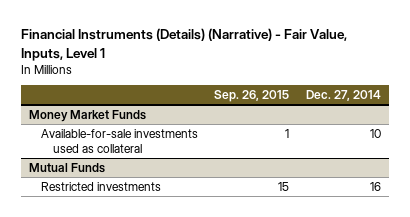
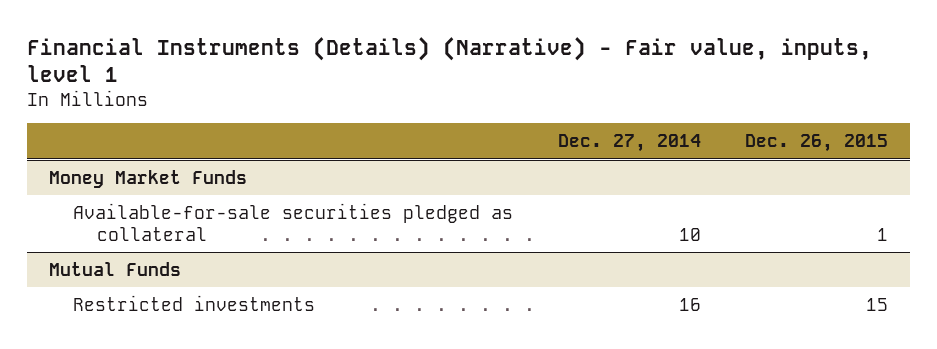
[20,28,347,61] Financial Instruments (Details) (Narrative) - Fair Value, Inputs, Level 1 -> [27,36,873,82] Financial Instruments (Details) (Narrative) - Fair value, inputs, level 1
[214,90,290,103] Sep. 26, 2015 -> none
none -> [744,134,888,153] Dec. 26, 2015
[40,128,198,153] Available-for-sale investments used as collateral -> [73,202,514,241] Available-for-sale securities pledged as collateral

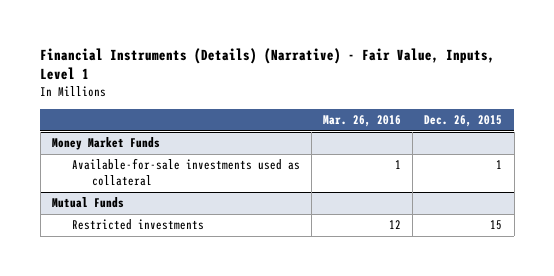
[27,36,873,82] Financial Instruments (Details) (Narrative) - Fair value, inputs, level 1 -> [40,47,496,81] Financial Instruments (Details) (Narrative) - Fair Value, Inputs, Level 1
[557,134,701,153] Dec. 27, 2014 -> none
none -> [323,114,402,127] Mar. 26, 2016
[73,202,514,241] Available-for-sale securities pledged as collateral -> [71,158,300,186] Available-for-sale investments used as collateral

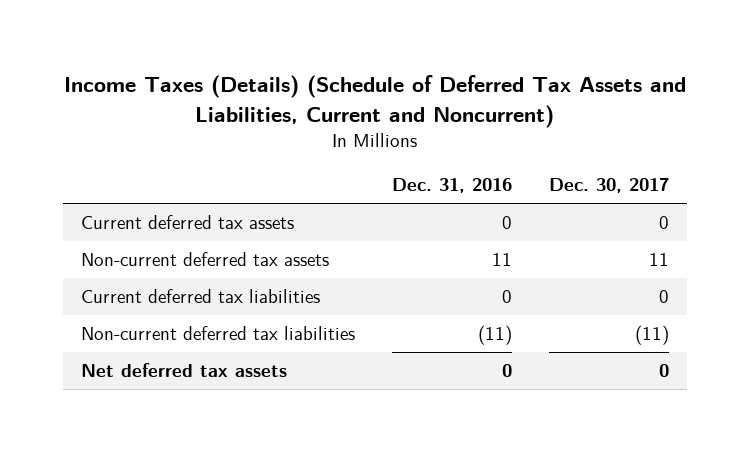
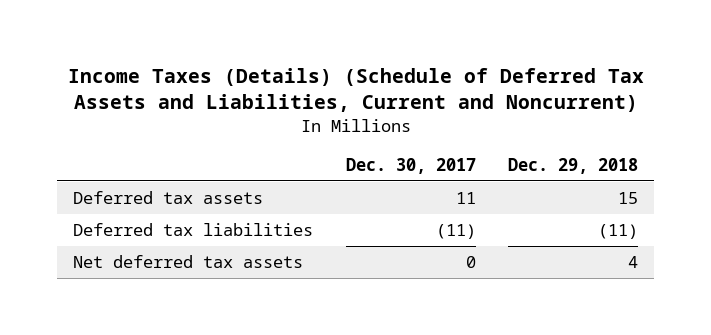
[391,178,512,194] Dec. 31, 2016 -> none
none -> [508,158,639,175] Dec. 29, 2018
[81,215,295,230] Current deferred tax assets -> none
[81,289,321,304] Current deferred tax liabilities -> none
[81,252,330,267] Non-current deferred tax assets -> [73,190,264,204] Deferred tax assets
[81,326,356,341] Non-current deferred tax liabilities -> [73,222,314,236] Deferred tax liabilities

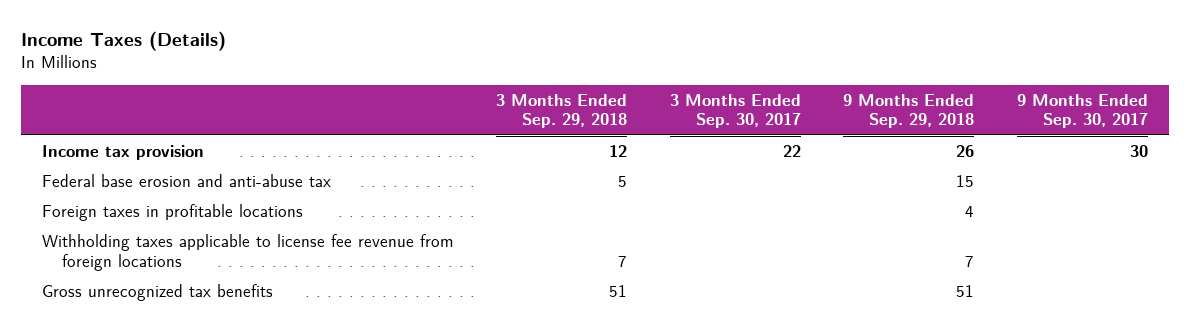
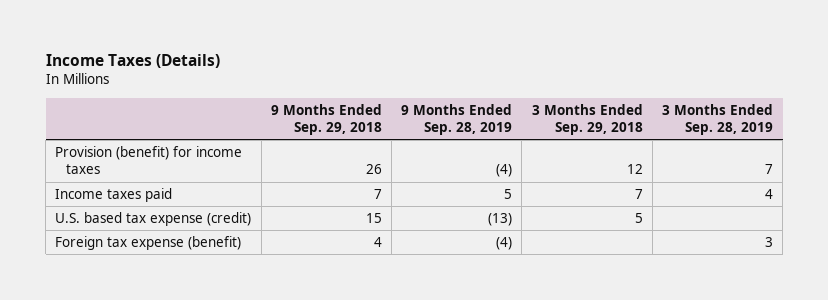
[669,93,801,129] 3 Months Ended Sep. 30, 2017 -> none
[1016,93,1148,129] 9 Months Ended Sep. 30, 2017 -> none
none -> [401,103,513,136] 9 Months Ended Sep. 28, 2019
none -> [662,103,774,136] 3 Months Ended Sep. 28, 2019
[42,233,455,271] Withholding taxes applicable to license fee revenue from foreign locations -> none
[42,283,274,301] Gross unrecognized tax benefits -> none
[42,144,205,160] Income tax provision -> [55,145,243,175] Provision (benefit) for income taxes
none -> [55,187,173,202] Income taxes paid
[42,173,332,187] Federal base erosion and anti-abuse tax -> [55,211,252,226] U.S. based tax expense (credit)
[42,203,304,221] Foreign taxes in profitable locations -> [55,235,242,250] Foreign tax expense (benefit)

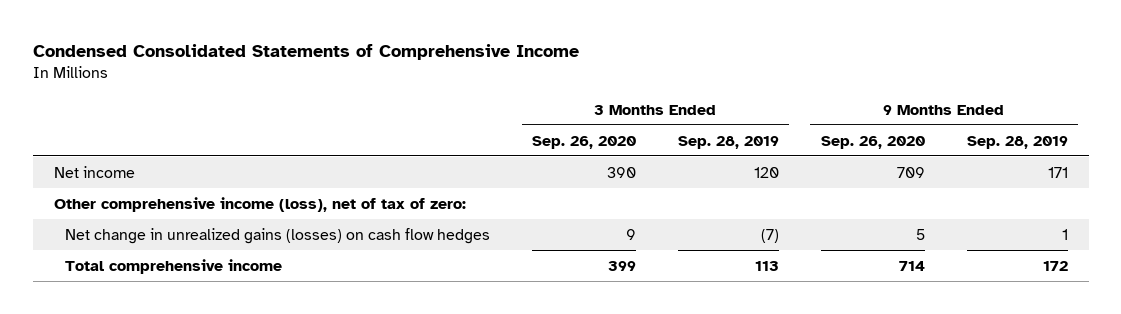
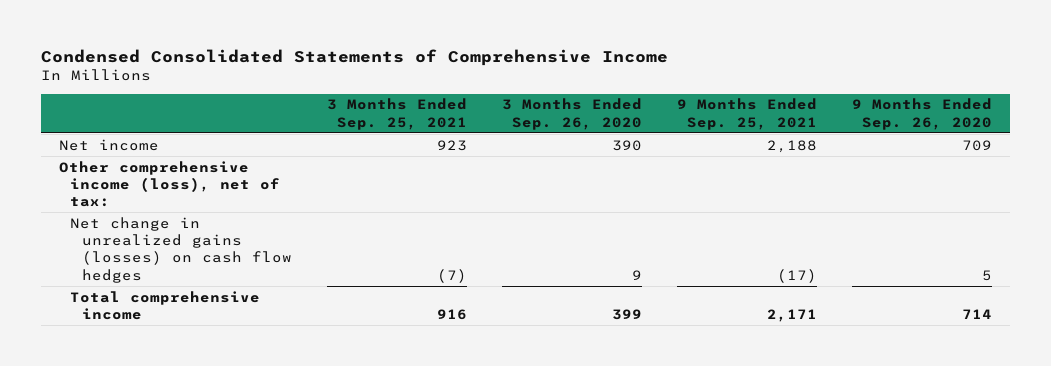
[677,135,779,149] Sep. 28, 2019 -> none
[966,135,1068,149] Sep. 28, 2019 -> none
none -> [327,98,468,130] 3 Months Ended Sep. 25, 2021
none -> [677,98,818,130] 9 Months Ended Sep. 25, 2021
[53,196,466,212] Other comprehensive income (loss), net of tax of zero: -> [58,160,281,208] Other comprehensive income (loss), net of tax:

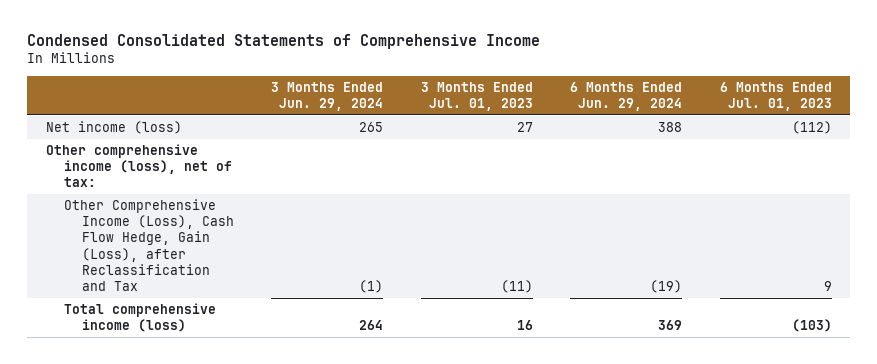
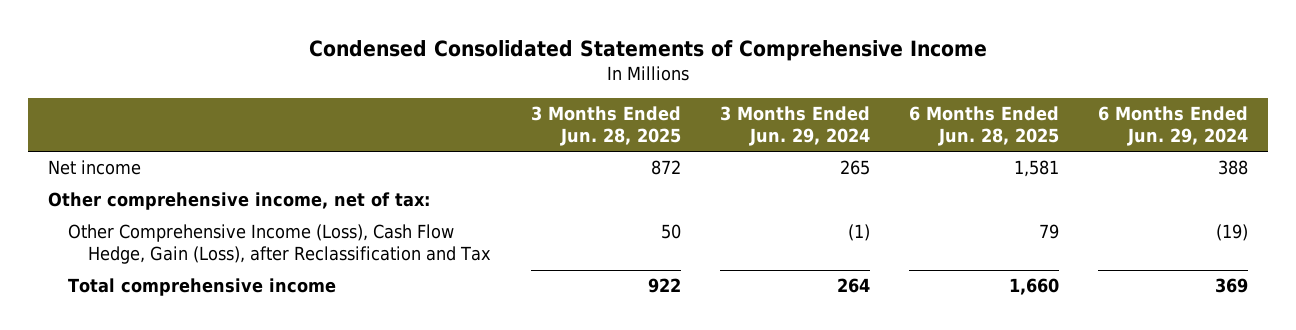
[420,81,533,111] 3 Months Ended Jul. 01, 2023 -> none
[719,81,832,111] 6 Months Ended Jul. 01, 2023 -> none
none -> [530,106,681,146] 3 Months Ended Jun. 28, 2025
none -> [908,106,1059,146] 6 Months Ended Jun. 28, 2025
[45,121,182,135] Net income (loss) -> [48,160,142,176] Net income
[45,144,232,188] Other comprehensive income (loss), net of tax: -> [48,192,431,211] Other comprehensive income, net of tax:
[63,303,216,333] Total comprehensive income (loss) -> [68,278,337,297] Total comprehensive income

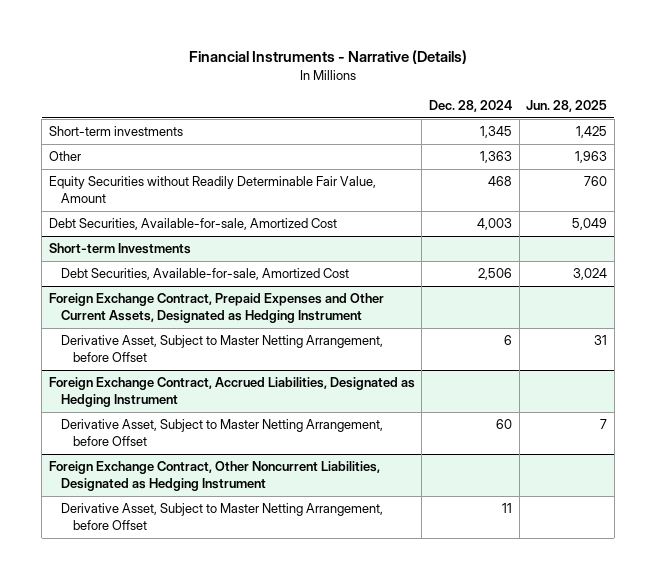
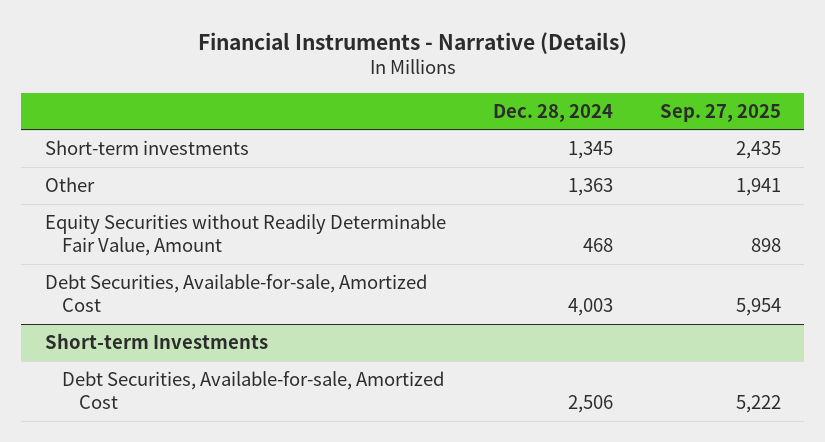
[526,100,608,113] Jun. 28, 2025 -> none
none -> [659,103,781,122] Sep. 27, 2025
[48,293,384,323] Foreign Exchange Contract, Prepaid Expenses and Other Current Assets, Designated as Hedging Instrument -> none
[60,335,383,362] Derivative Asset, Subject to Master Netting Arrangement, before Offset -> none
[48,377,415,407] Foreign Exchange Contract, Accrued Liabilities, Designated as Hedging Instrument -> none
[60,419,383,446] Derivative Asset, Subject to Master Netting Arrangement, before Offset -> none
[48,461,380,491] Foreign Exchange Contract, Other Noncurrent Liabilities, Designated as Hedging Instrument -> none
[60,503,383,530] Derivative Asset, Subject to Master Netting Arrangement, before Offset -> none

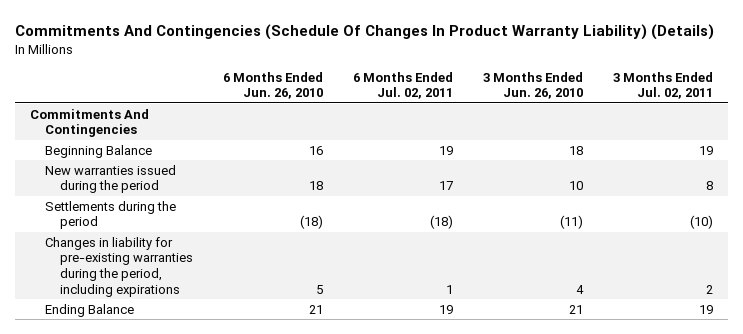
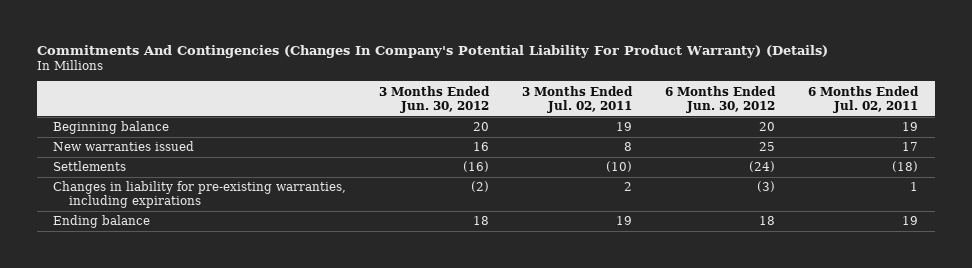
[15,23,715,40] Commitments And Contingencies (Schedule Of Changes In Product Warranty Liability) (Details) -> [36,44,828,58] Commitments And Contingencies (Changes In Company's Potential Liability For Product Warranty) (Details)
[223,71,324,100] 6 Months Ended Jun. 26, 2010 -> none
[483,71,584,100] 3 Months Ended Jun. 26, 2010 -> none
none -> [379,85,491,113] 3 Months Ended Jun. 30, 2012
none -> [665,85,777,113] 6 Months Ended Jun. 30, 2012
[30,108,150,138] Commitments And Contingencies -> none
[45,144,153,158] Beginning Balance -> [53,121,170,135] Beginning balance
[45,164,177,194] New warranties issued during the period -> [53,141,195,152] New warranties issued
[45,200,177,230] Settlements during the period -> [53,161,127,172] Settlements
[45,236,194,297] Changes in liability for pre-existing warranties during the period, including expirations -> [53,181,347,209] Changes in liability for pre-existing warranties, including expirations
[45,303,135,317] Ending Balance -> [53,215,151,229] Ending balance

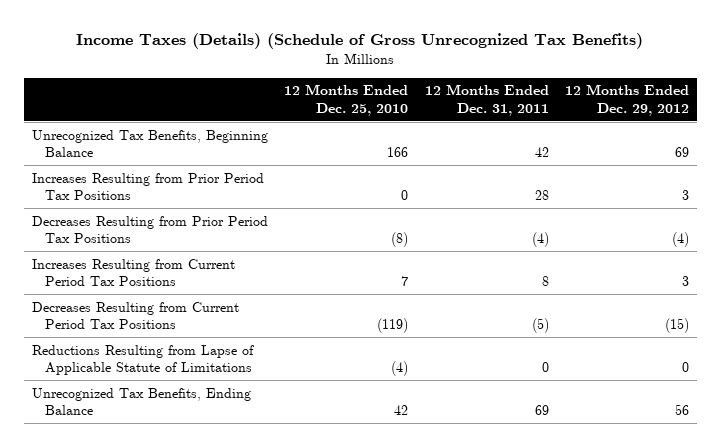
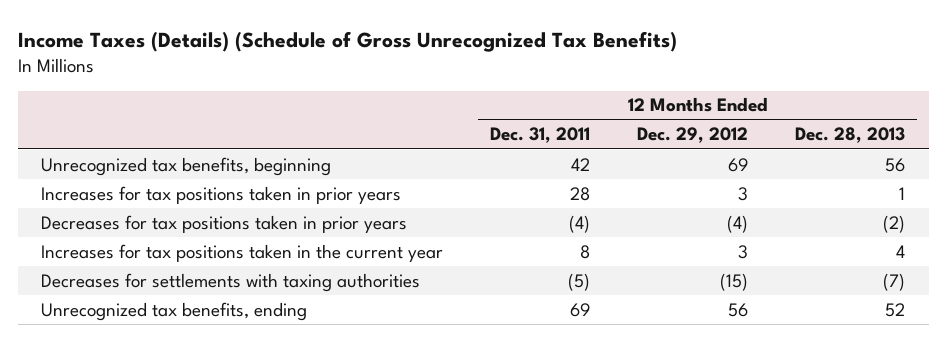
[284,84,409,116] 12 Months Ended Dec. 25, 2010 -> none
none -> [795,127,906,144] Dec. 28, 2013
[31,344,254,375] Reductions Resulting from Lapse of Applicable Statute of Limitations -> none
[31,129,268,157] Unrecognized Tax Benefits, Beginning Balance -> [41,156,332,176] Unrecognized tax benefits, beginning
[31,172,264,200] Increases Resulting from Prior Period Tax Positions -> [41,185,402,204] Increases for tax positions taken in prior years
[31,215,268,243] Decreases Resulting from Prior Period Tax Positions -> [41,214,408,233] Decreases for tax positions taken in prior years
[31,258,235,286] Increases Resulting from Current Period Tax Positions -> [41,243,444,262] Increases for tax positions taken in the current year
[31,301,239,329] Decreases Resulting from Current Period Tax Positions -> [41,272,421,292] Decreases for settlements with taxing authorities
[31,387,251,415] Unrecognized Tax Benefits, Ending Balance -> [41,301,308,321] Unrecognized tax benefits, ending

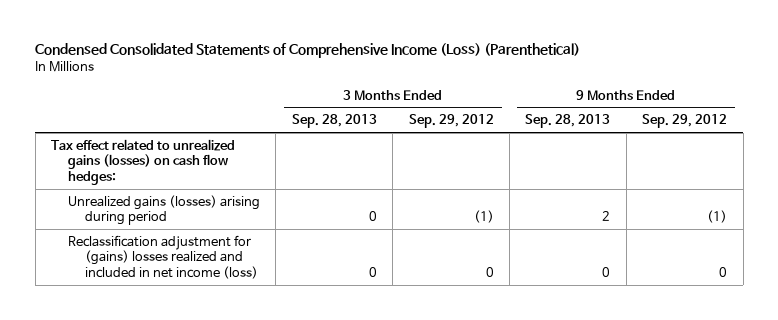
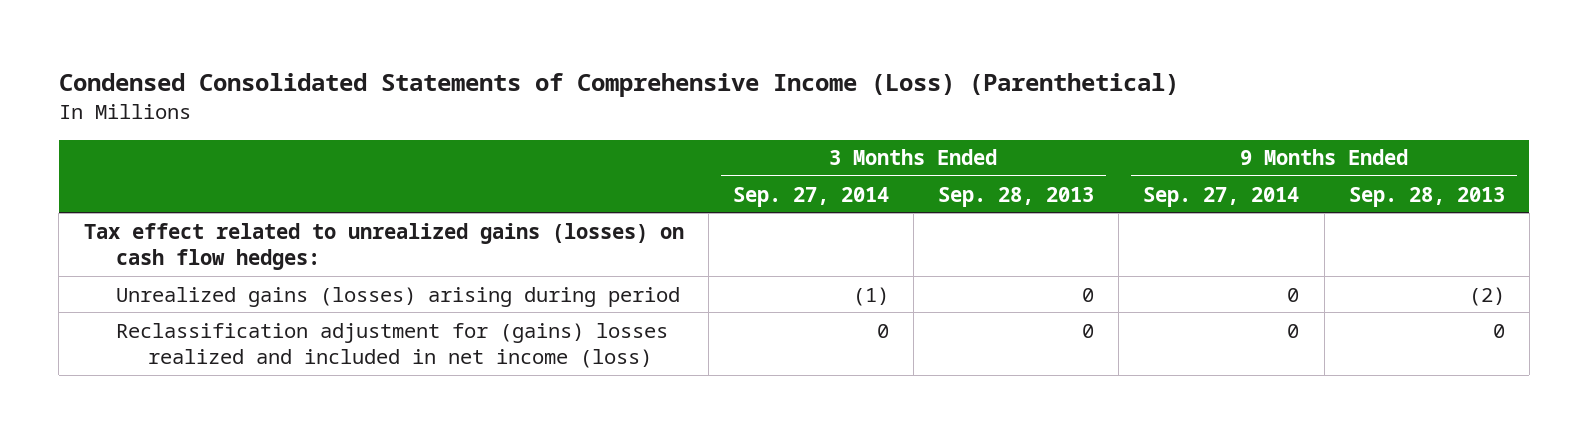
[408,114,494,129] Sep. 29, 2012 -> none
[642,114,728,129] Sep. 29, 2012 -> none
none -> [732,186,889,207] Sep. 27, 2014
none -> [1143,186,1300,207] Sep. 27, 2014
[602,211,611,222] 2 -> [1468,286,1505,306] (2)

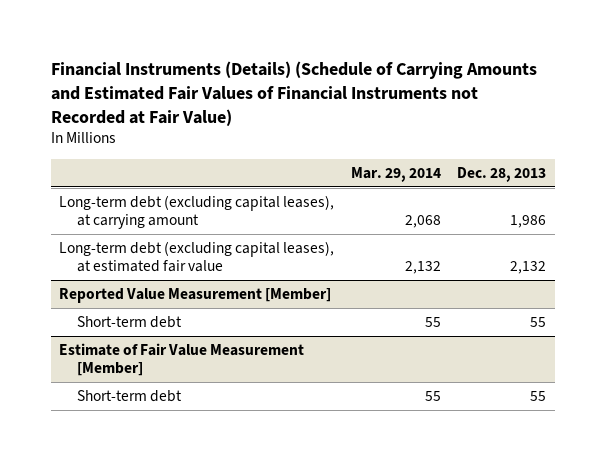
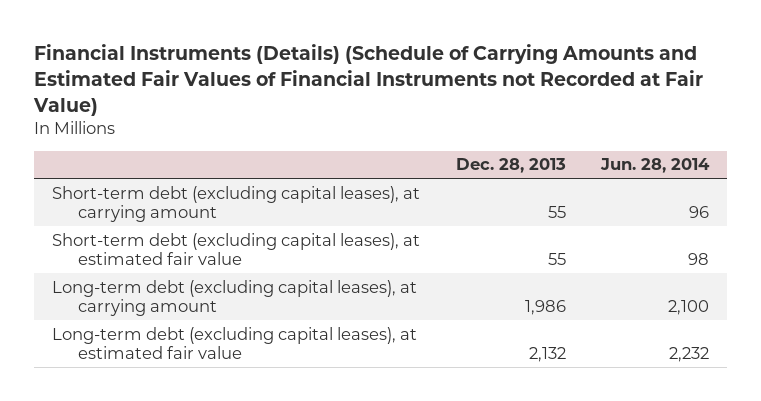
[350,167,441,183] Mar. 29, 2014 -> none
none -> [600,158,711,174] Jun. 28, 2014
none -> [52,185,421,223] Short-term debt (excluding capital leases), at carrying amount
none -> [52,232,421,266] Short-term debt (excluding capital leases), at estimated fair value
[58,288,331,304] Reported Value Measurement [Member] -> none
[76,316,182,329] Short-term debt -> none
[58,343,304,377] Estimate of Fair Value Measurement [Member] -> none
[76,390,182,403] Short-term debt -> none

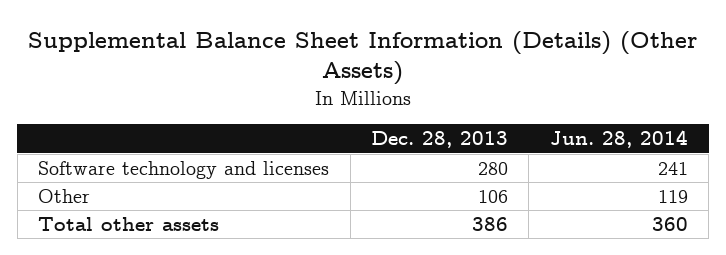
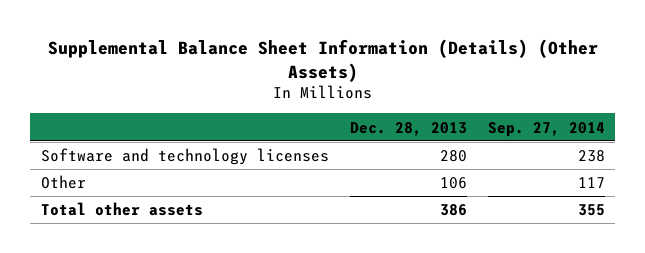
[549,130,688,149] Jun. 28, 2014 -> none
none -> [487,121,605,137] Sep. 27, 2014
[38,160,330,179] Software technology and licenses -> [40,148,329,166] Software and technology licenses

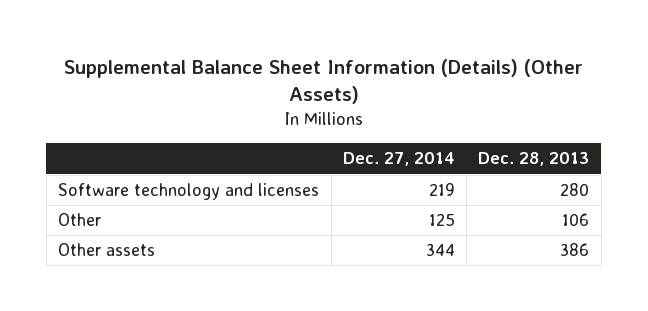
[487,121,605,137] Sep. 27, 2014 -> none
none -> [342,152,455,167] Dec. 27, 2014
[40,148,329,166] Software and technology licenses -> [58,183,320,201] Software technology and licenses
[40,202,203,217] Total other assets -> [58,243,156,257] Other assets

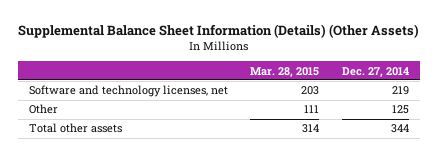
[478,152,590,167] Dec. 28, 2013 -> none
none -> [250,66,320,77] Mar. 28, 2015
[58,183,320,201] Software technology and licenses -> [28,85,228,98] Software and technology licenses, net
[58,243,156,257] Other assets -> [28,123,122,134] Total other assets

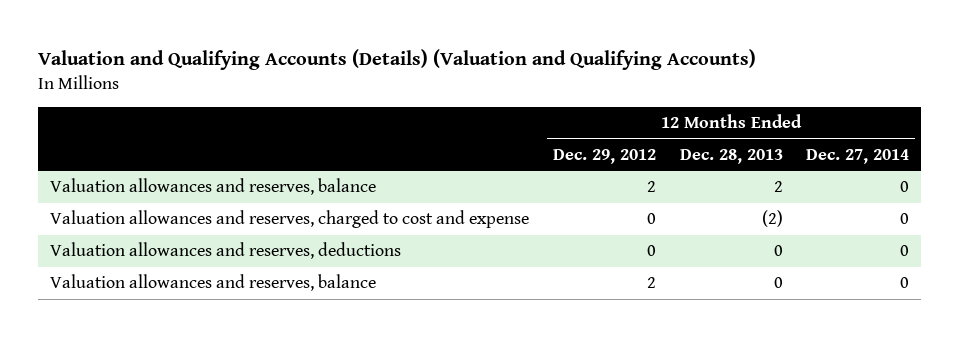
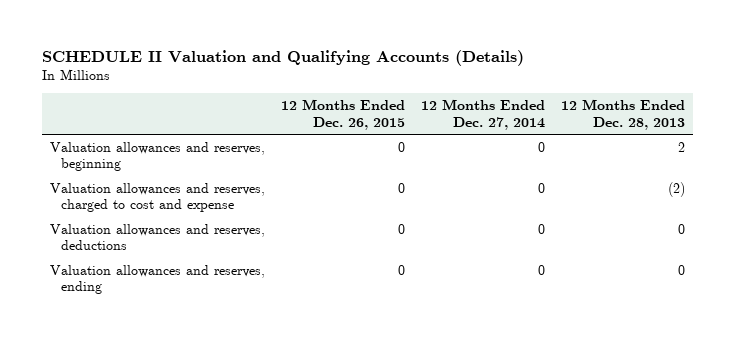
[38,49,757,71] Valuation and Qualifying Accounts (Details) (Valuation and Qualifying Accounts) -> [41,50,524,67] SCHEDULE II Valuation and Qualifying Accounts (Details)
[552,148,656,164] Dec. 29, 2012 -> none
none -> [280,99,405,130] 12 Months Ended Dec. 26, 2015
[50,178,377,196] Valuation allowances and reserves, balance -> [49,141,265,172] Valuation allowances and reserves, beginning
[50,274,377,292] Valuation allowances and reserves, balance -> [49,264,265,295] Valuation allowances and reserves, ending

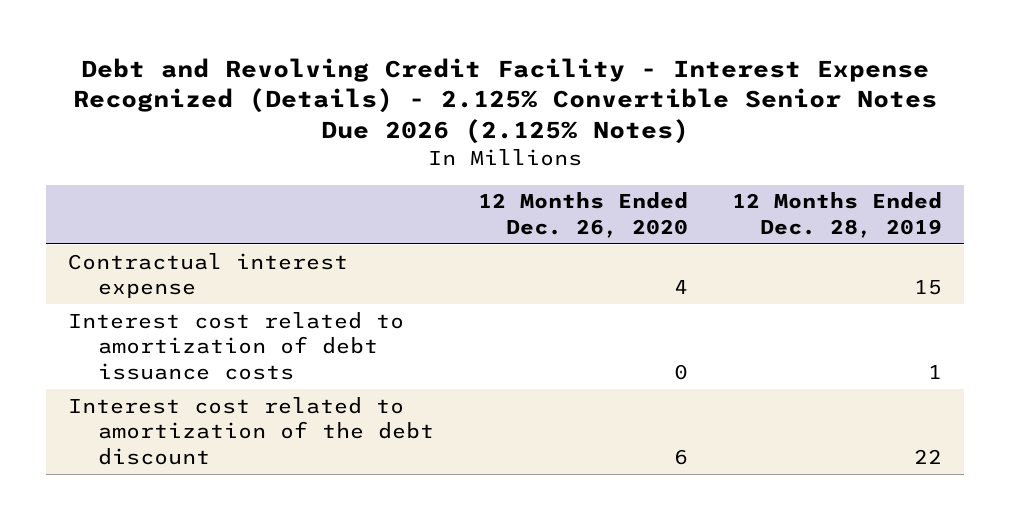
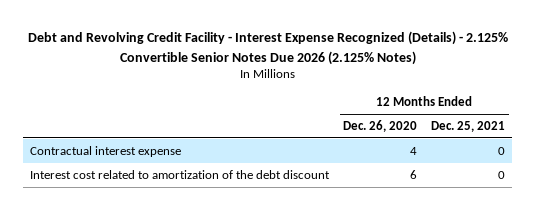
[731,192,942,239] 12 Months Ended Dec. 28, 2019 -> none
none -> [431,121,506,133] Dec. 25, 2021
[67,311,404,381] Interest cost related to amortization of debt issuance costs -> none

